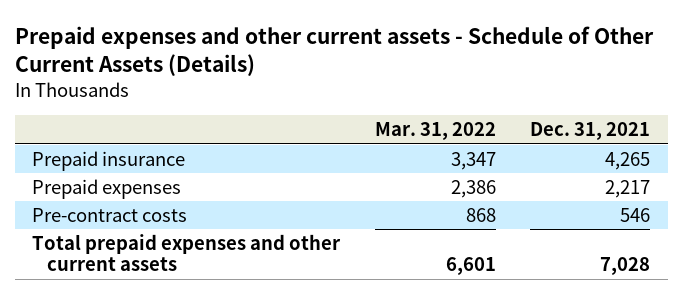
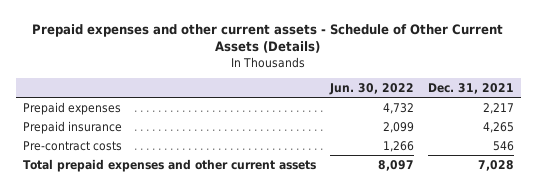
[374,122,496,141] Mar. 31, 2022 -> none
none -> [328,82,414,95] Jun. 30, 2022
[32,150,186,171] Prepaid insurance -> [22,120,122,134] Prepaid insurance

